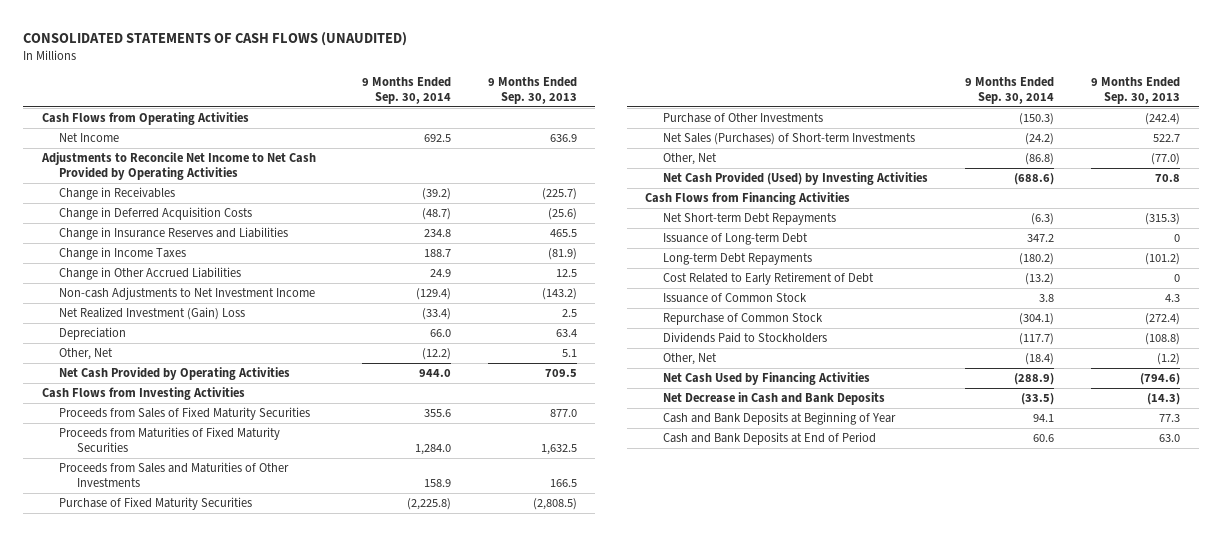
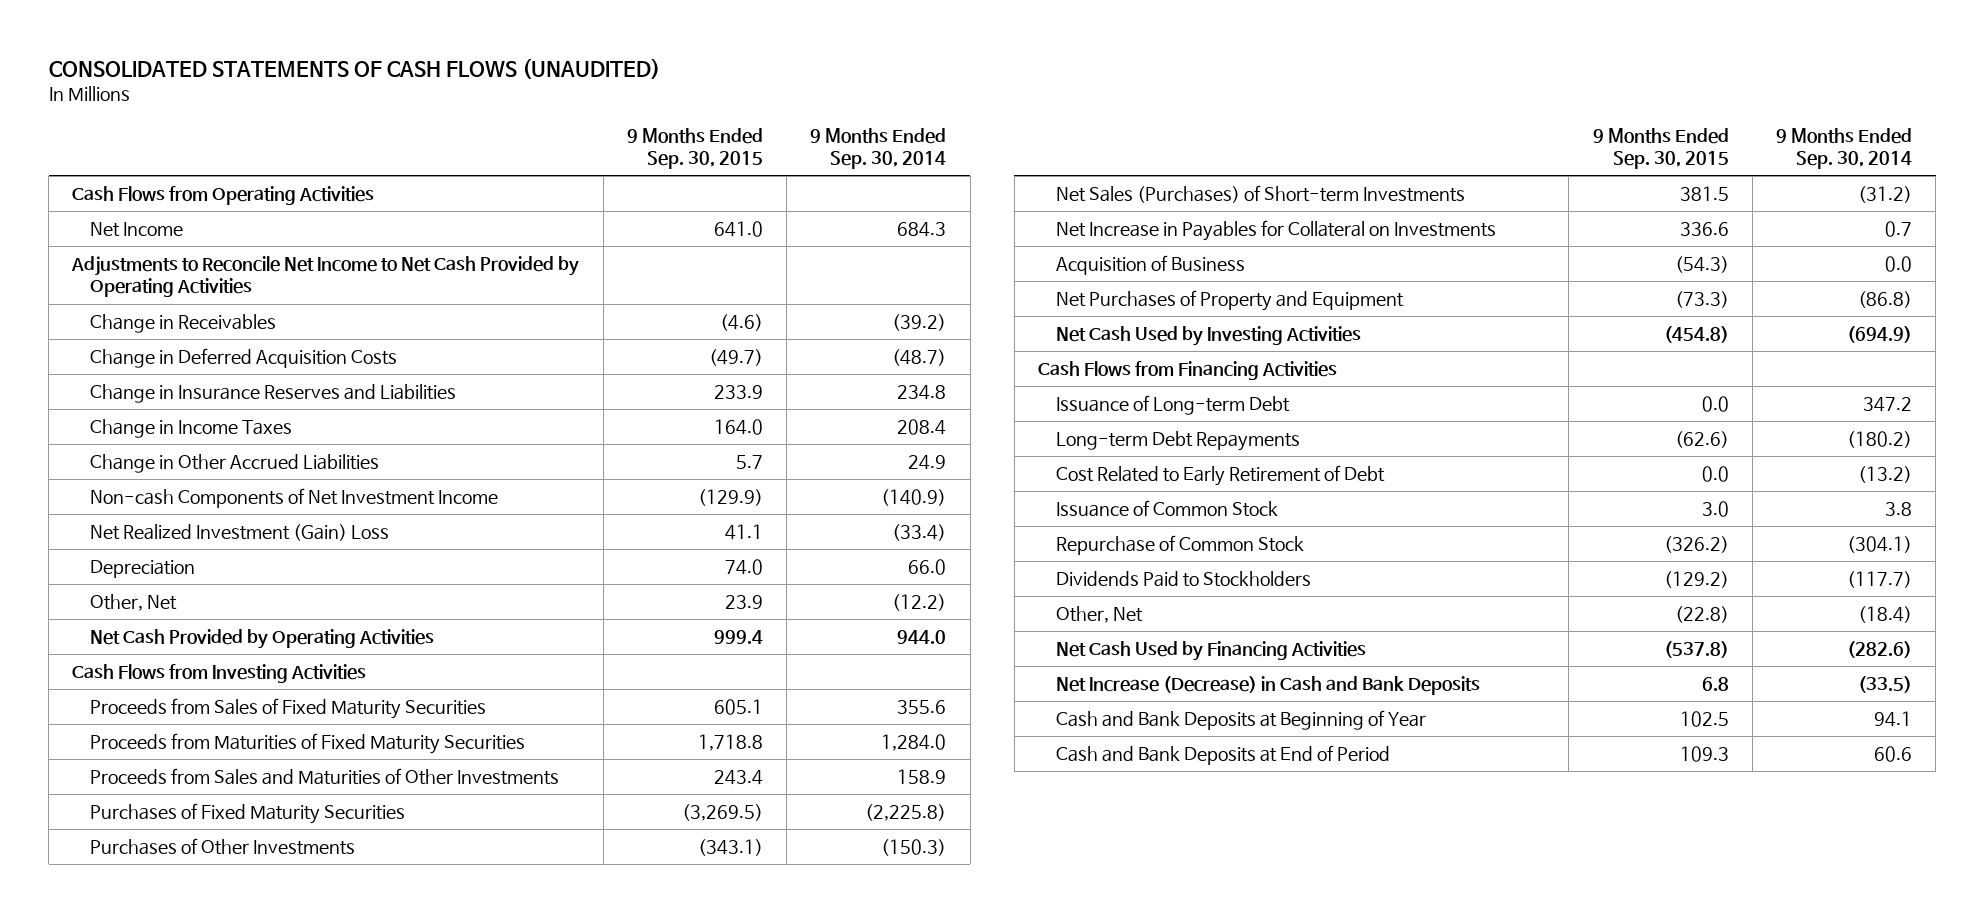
[487,77,577,105] 9 Months Ended Sep. 30, 2013 -> none
none -> [626,127,763,169] 9 Months Ended Sep. 30, 2015
[423,134,451,143] 692.5 -> [897,222,947,238] 684.3
[423,249,451,258] 188.7 -> [897,419,947,436] 208.4
[59,287,316,301] Non-cash Adjustments to Net Investment Income -> [89,488,498,509] Non-cash Components of Net Investment Income
[415,288,451,301] (129.4) -> [881,489,947,507] (140.9)
[59,497,253,511] Purchase of Fixed Maturity Securities -> [89,803,405,825] Purchases of Fixed Maturity Securities
[662,113,823,124] Purchase of Other Investments -> [89,838,355,856] Purchases of Other Investments
[1024,133,1054,146] (24.2) -> [1858,186,1913,204] (31.2)
none -> [1055,220,1496,242] Net Increase in Payables for Collateral on Investments
none -> [1055,255,1245,276] Acquisition of Business
[662,153,717,166] Other, Net -> [1055,290,1404,312] Net Purchases of Property and Equipment
[662,172,928,186] Net Cash Provided (Used) by Investing Activities -> [1055,326,1361,347] Net Cash Used by Investing Activities
[1013,173,1054,186] (688.6) -> [1847,326,1913,344] (694.9)
[662,213,836,226] Net Short-term Debt Repayments -> none
[1013,373,1054,386] (288.9) -> [1847,641,1913,659] (282.6)
[662,392,885,406] Net Decrease in Cash and Bank Deposits -> [1055,676,1480,696] Net Increase (Decrease) in Cash and Bank Deposits

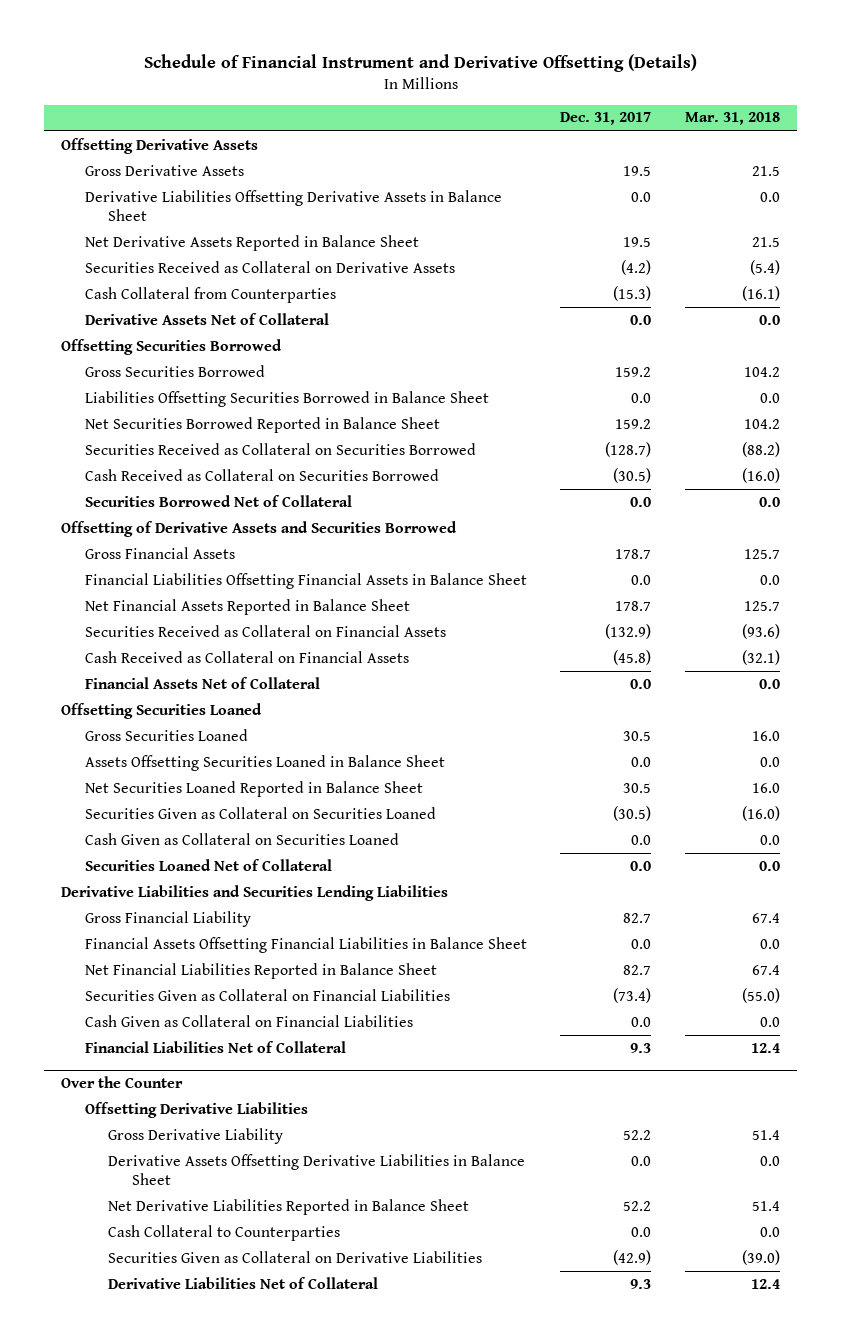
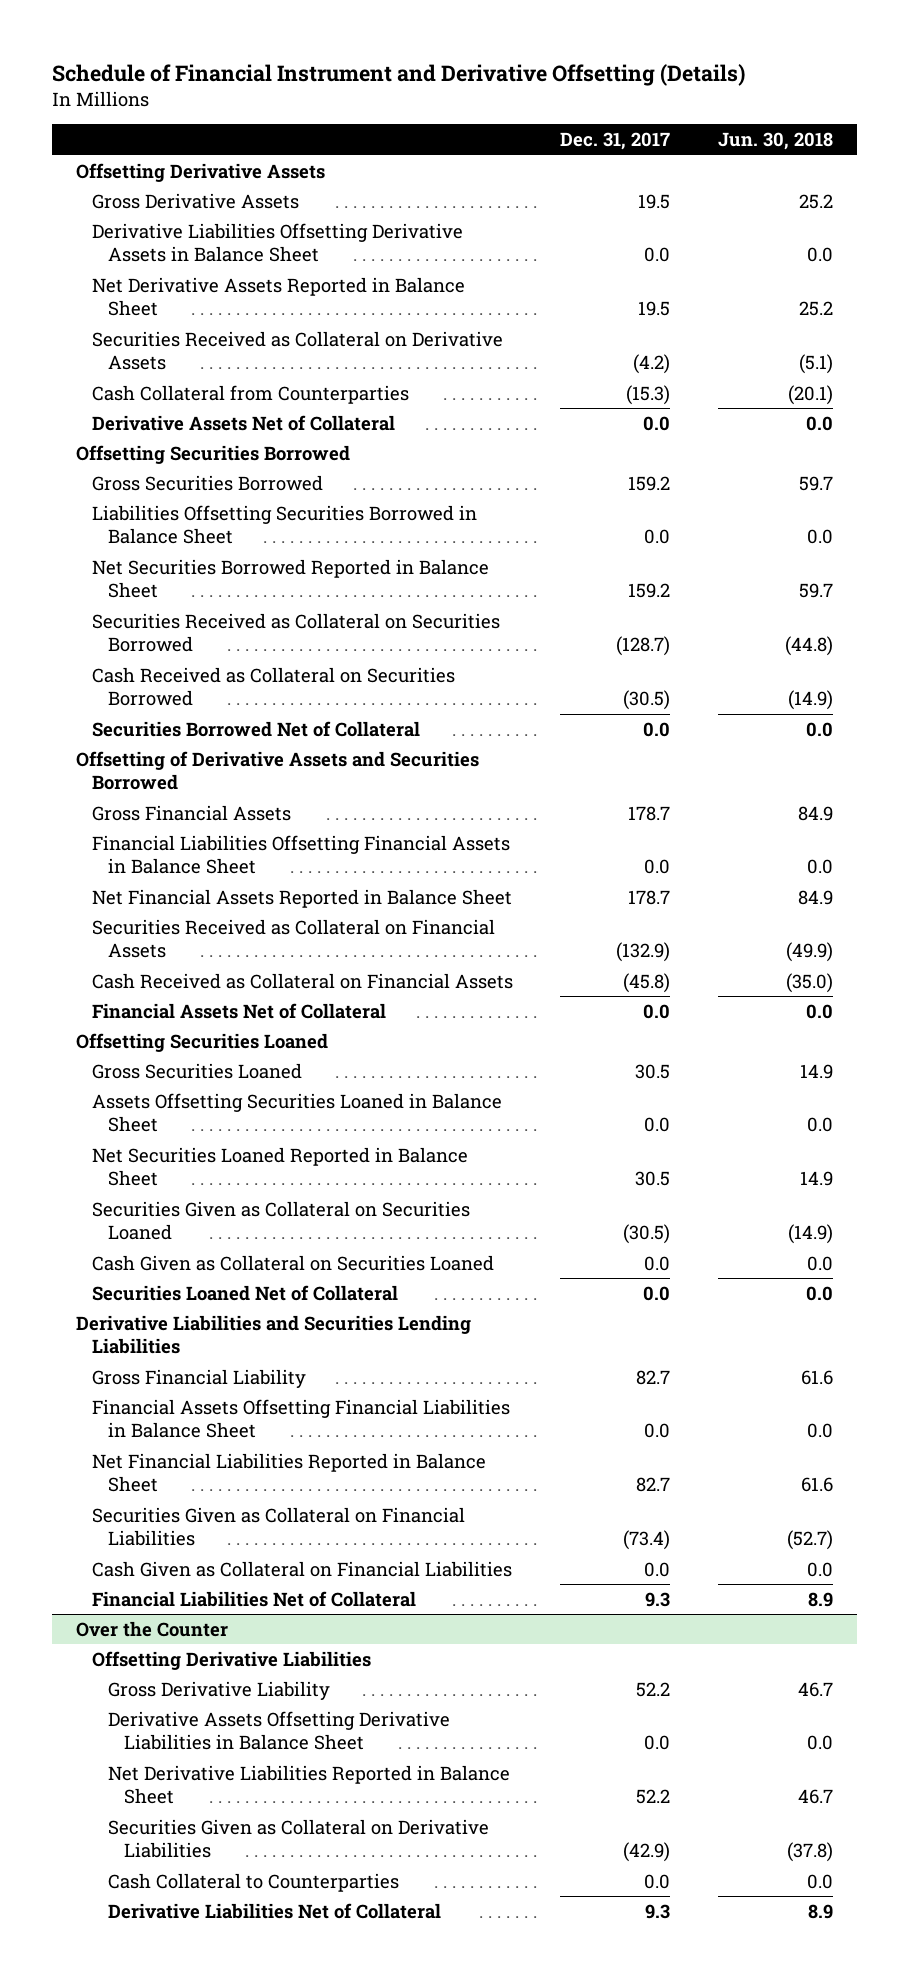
[685,112,781,126] Mar. 31, 2018 -> none
none -> [717,132,833,151] Jun. 30, 2018
[108,1224,341,1241] Cash Collateral to Counterparties -> [107,1872,399,1892] Cash Collateral to Counterparties

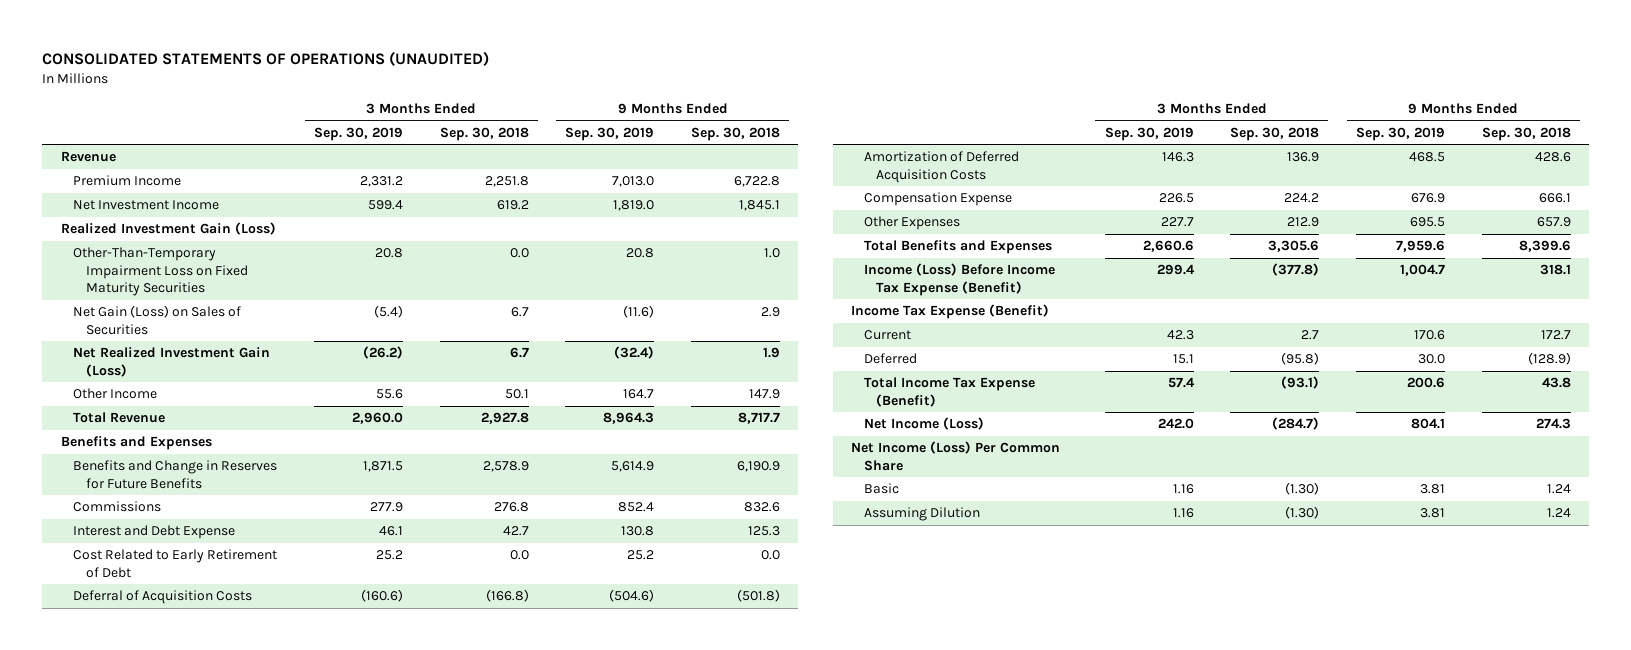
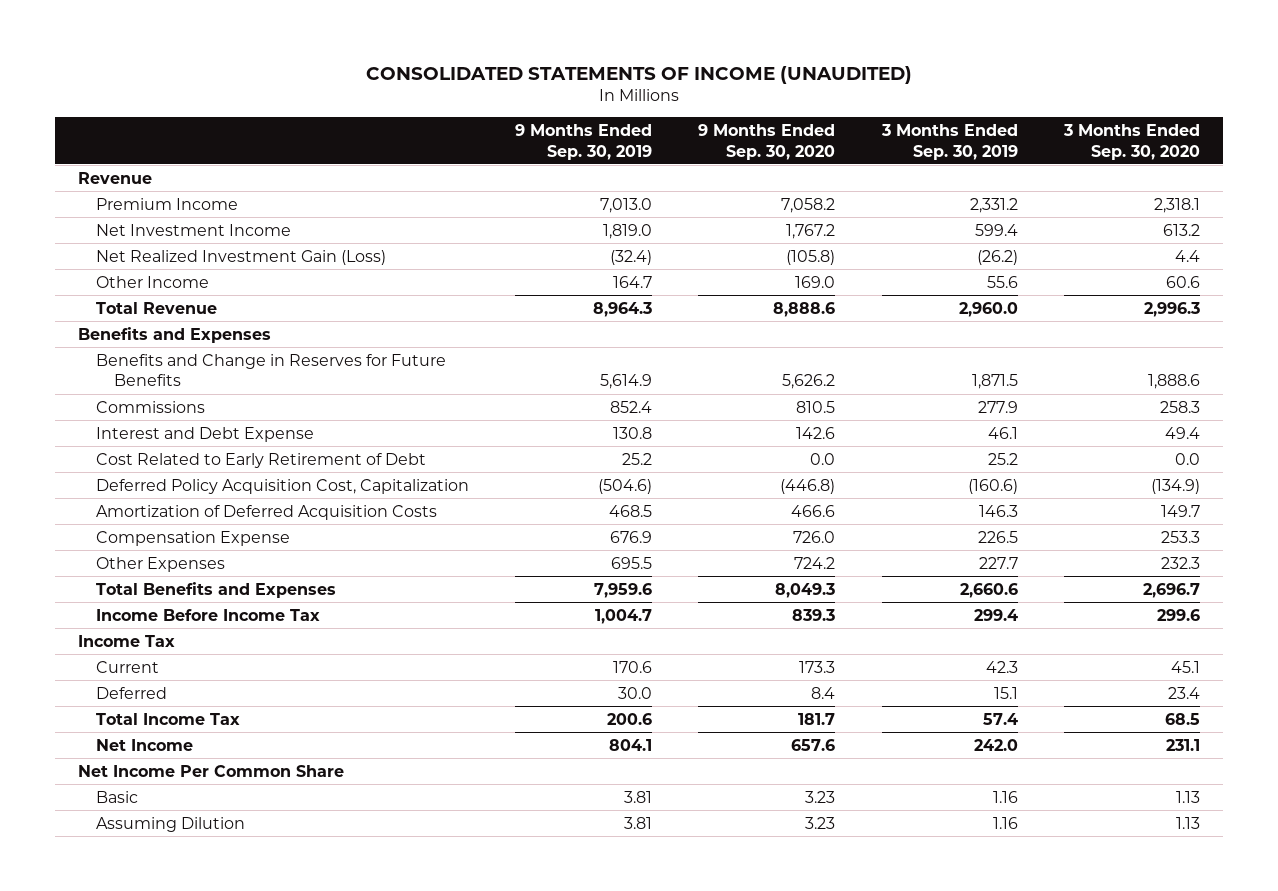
[42,50,490,66] CONSOLIDATED STATEMENTS OF OPERATIONS (UNAUDITED) -> [365,65,912,84] CONSOLIDATED STATEMENTS OF INCOME (UNAUDITED)
[439,126,529,141] Sep. 30, 2018 -> none
[691,126,781,141] Sep. 30, 2018 -> none
none -> [698,123,836,160] 9 Months Ended Sep. 30, 2020
none -> [1062,123,1200,160] 3 Months Ended Sep. 30, 2020
[60,222,276,236] Realized Investment Gain (Loss) -> none
[73,247,248,297] Other-Than-Temporary Impairment Loss on Fixed Maturity Securities -> none
[73,305,242,335] Net Gain (Loss) on Sales of Securities -> none
[73,590,253,605] Deferral of Acquisition Costs -> [95,478,469,494] Deferred Policy Acquisition Cost, Capitalization
[863,263,1055,296] Income (Loss) Before Income Tax Expense (Benefit) -> [95,608,320,621] Income Before Income Tax
[851,304,1050,320] Income Tax Expense (Benefit) -> [77,634,175,647] Income Tax
[863,377,1035,407] Total Income Tax Expense (Benefit) -> [95,712,240,725] Total Income Tax
[863,417,984,431] Net Income (Loss) -> [95,738,193,751] Net Income
[851,441,1061,471] Net Income (Loss) Per Common Share -> [77,764,344,777] Net Income Per Common Share

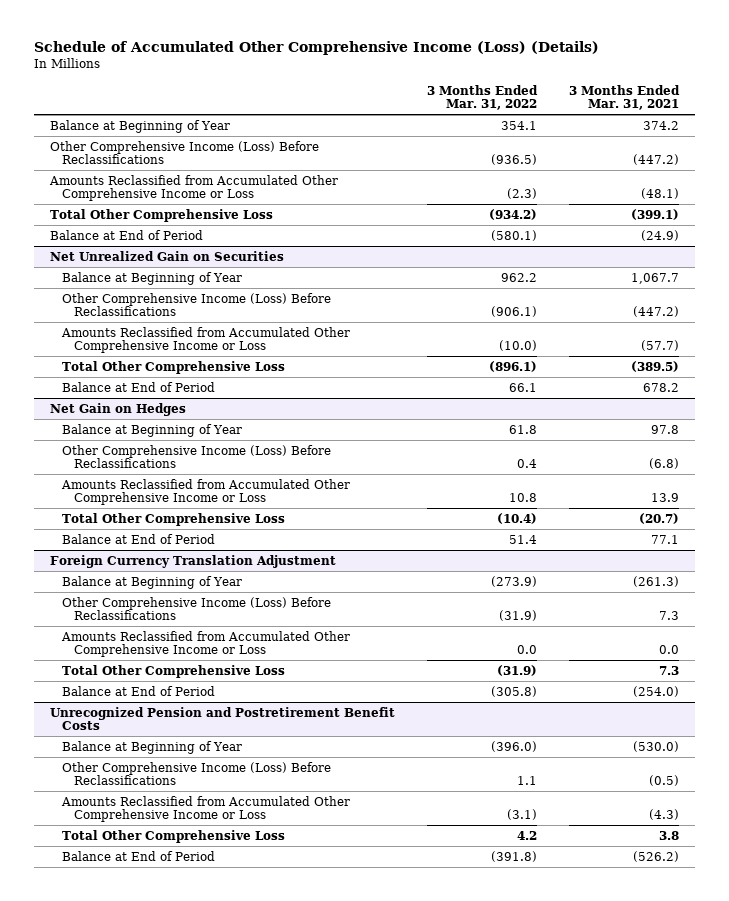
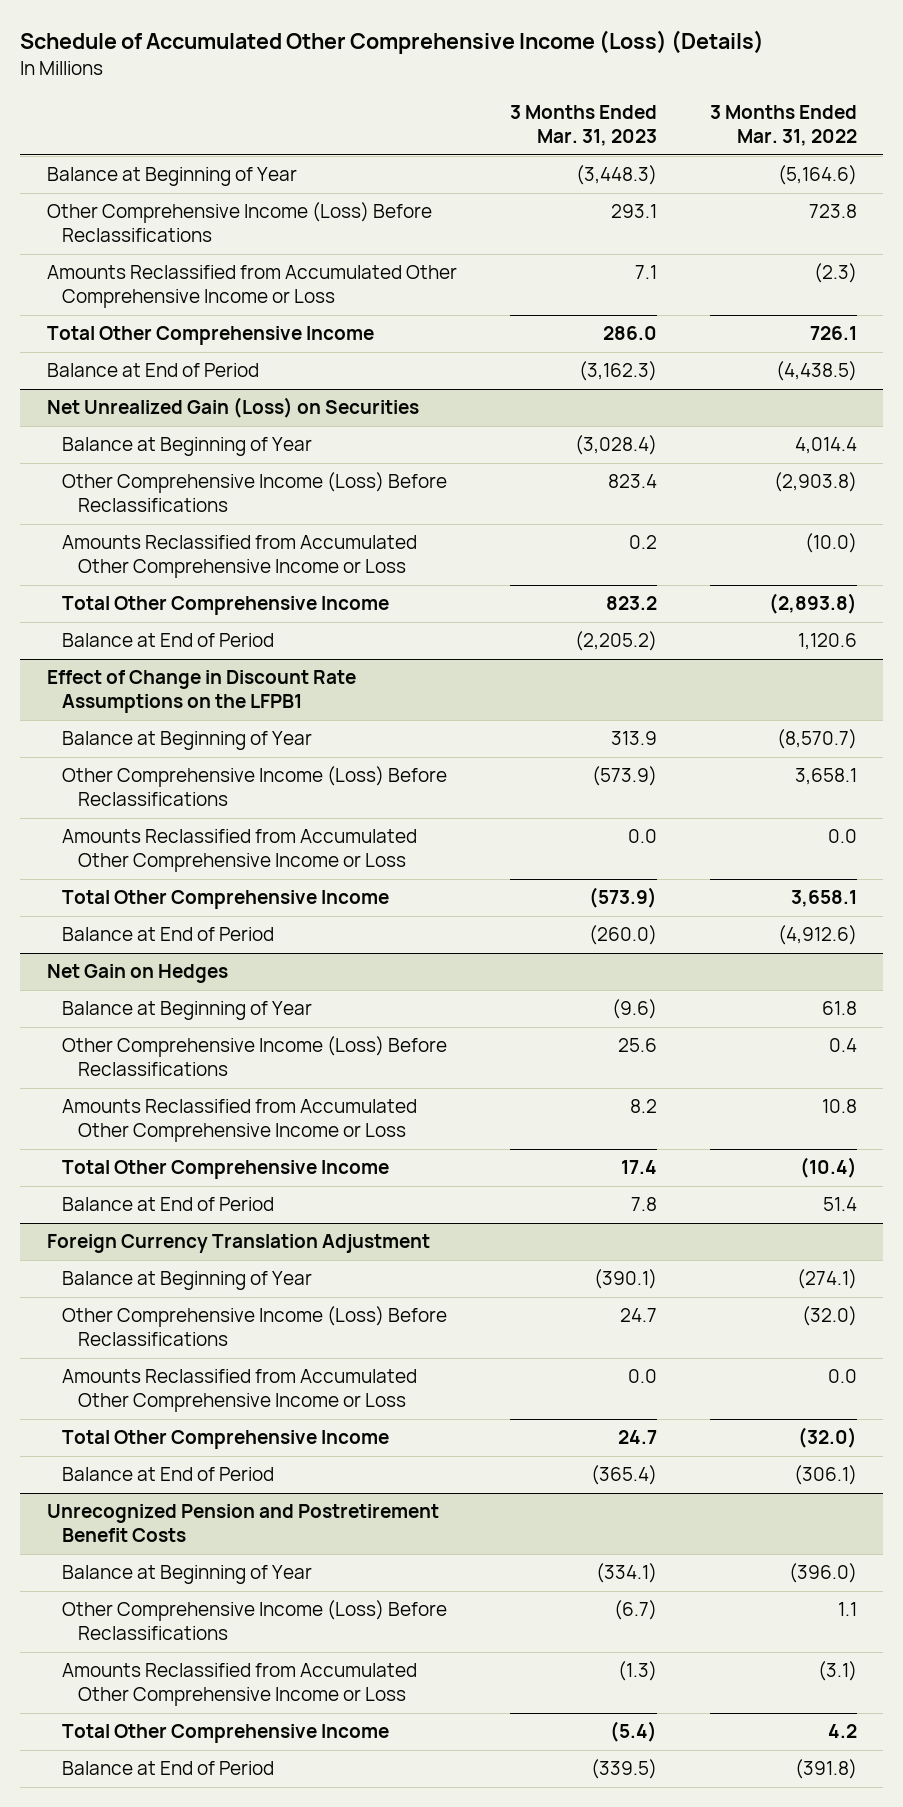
[569,84,681,111] 3 Months Ended Mar. 31, 2021 -> none
none -> [509,105,657,146] 3 Months Ended Mar. 31, 2023
[501,120,538,130] 354.1 -> [777,165,857,186] (5,164.6)
[491,154,538,166] (936.5) -> [808,204,857,219] 723.8
[50,208,274,222] Total Other Comprehensive Loss -> [46,326,374,346] Total Other Comprehensive Income
[489,208,538,220] (934.2) -> [809,326,857,341] 726.1
[491,229,538,241] (580.1) -> [775,361,857,382] (4,438.5)
[50,250,285,261] Net Unrealized Gain on Securities -> [46,397,419,419] Net Unrealized Gain (Loss) on Securities
[501,272,538,282] 962.2 -> [794,437,857,455] 4,014.4
[491,306,538,318] (906.1) -> [773,472,857,493] (2,903.8)
[62,360,286,374] Total Other Comprehensive Loss -> [62,596,390,616] Total Other Comprehensive Income
[489,360,538,372] (896.1) -> [768,593,857,615] (2,893.8)
[509,382,538,392] 66.1 -> [797,633,857,651] 1,120.6
none -> [46,670,356,714] Effect of Change in Discount Rate Assumptions on the LFPB1
none -> [62,731,313,751] Balance at Beginning of Year
none -> [62,766,448,807] Other Comprehensive Income (Loss) Before Reclassifications
none -> [62,829,418,873] Amounts Reclassified from Accumulated Other Comprehensive Income or Loss
none -> [62,890,390,910] Total Other Comprehensive Income
none -> [62,927,275,942] Balance at End of Period
[62,512,286,526] Total Other Comprehensive Loss -> [62,1160,390,1180] Total Other Comprehensive Income
[491,575,538,587] (273.9) -> [796,1269,857,1290] (274.1)
[499,610,538,622] (31.9) -> [801,1306,857,1327] (32.0)
[62,664,286,678] Total Other Comprehensive Loss -> [62,1430,390,1450] Total Other Comprehensive Income
[497,664,538,676] (31.9) -> [797,1427,857,1449] (32.0)
[491,685,538,697] (305.8) -> [793,1465,857,1486] (306.1)
[62,829,286,843] Total Other Comprehensive Loss -> [62,1724,390,1744] Total Other Comprehensive Income

